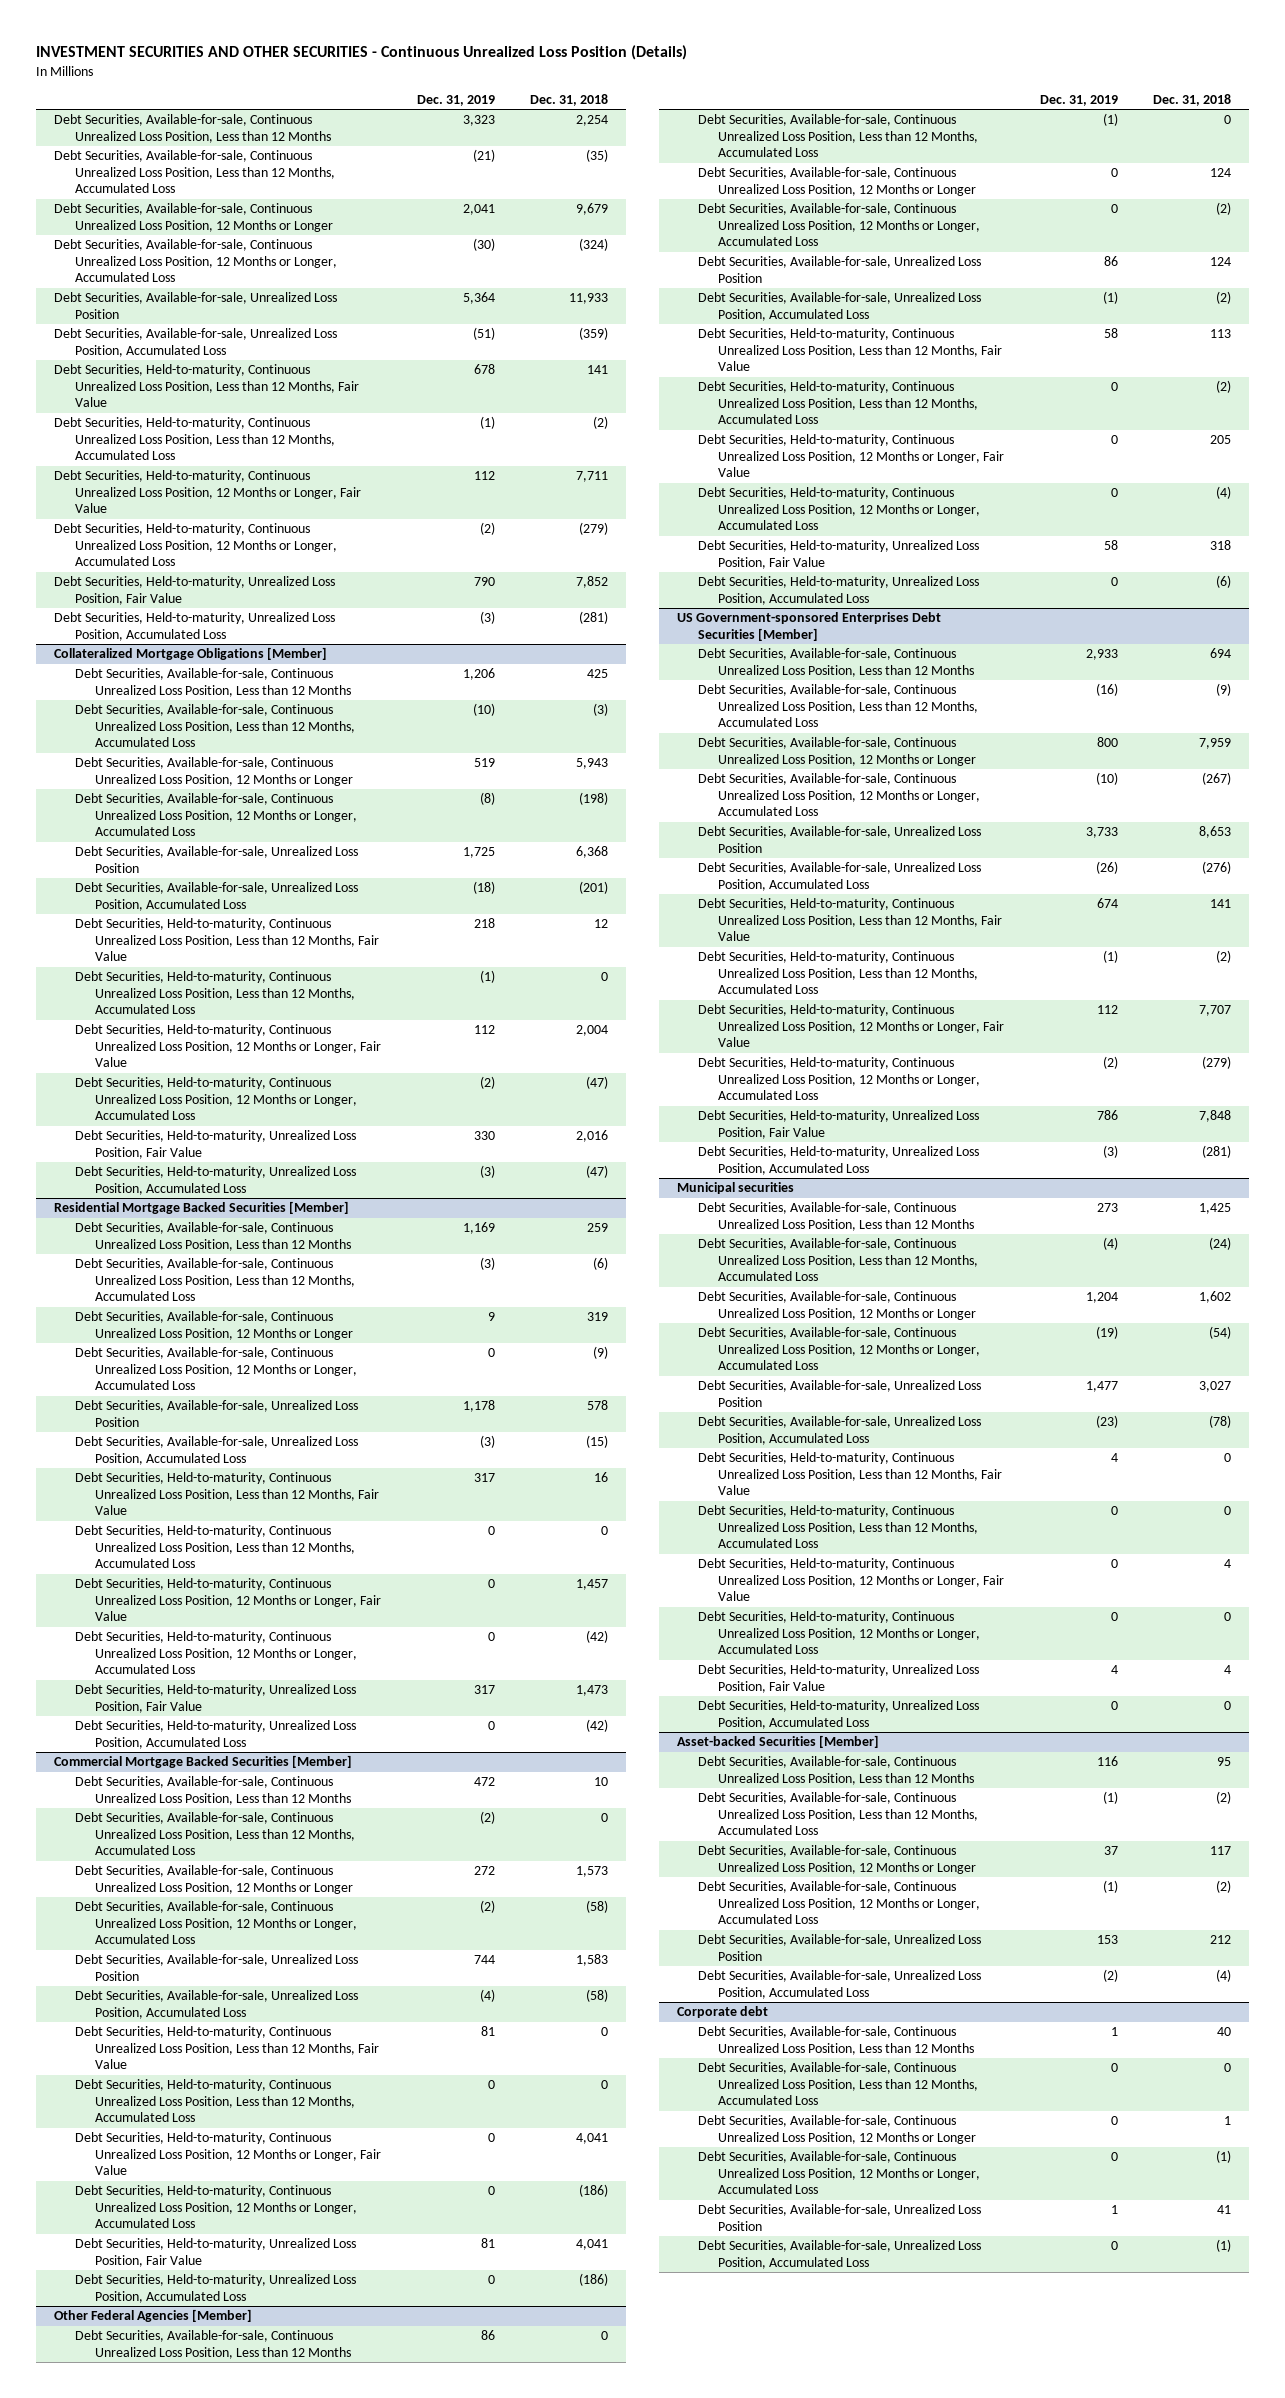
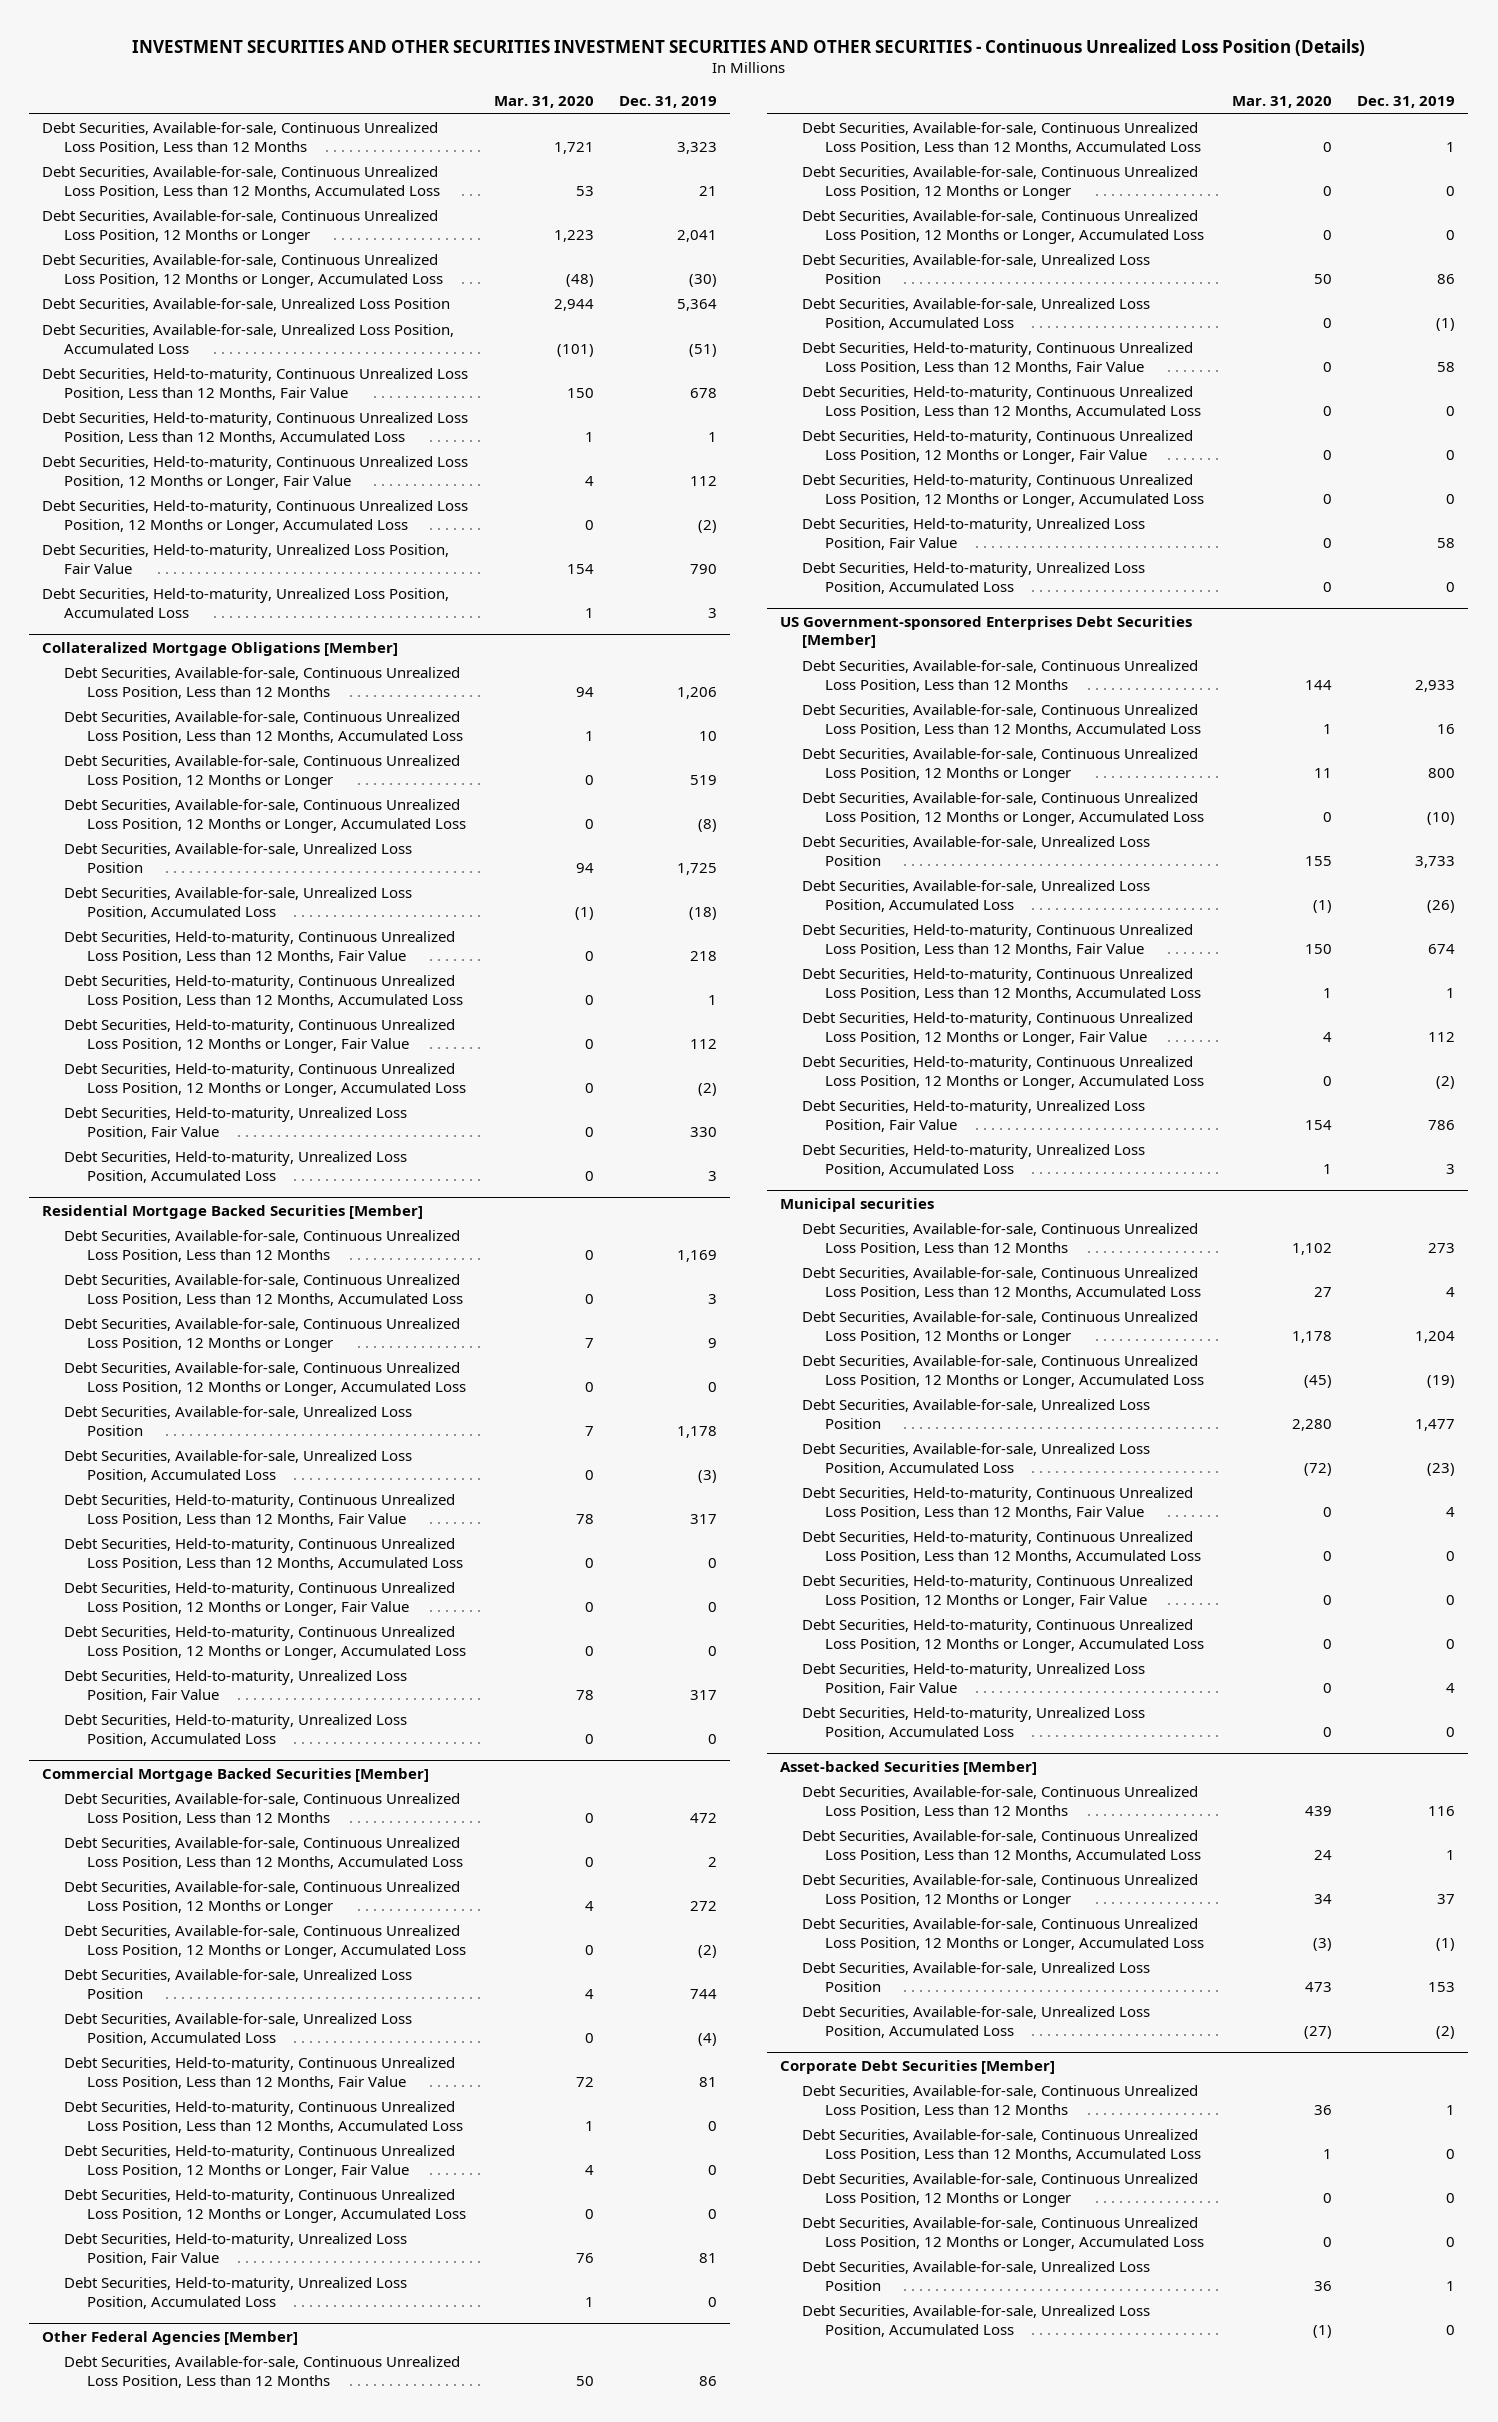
[36,45,688,61] INVESTMENT SECURITIES AND OTHER SECURITIES - Continuous Unrealized Loss Position (Details) -> [131,38,1365,56] INVESTMENT SECURITIES AND OTHER SECURITIES INVESTMENT SECURITIES AND OTHER SECURITIES - Continuous Unrealized Loss Position (Details)
[529,93,608,106] Dec. 31, 2018 -> none
none -> [493,96,594,109] Mar. 31, 2020
[472,149,495,163] (21) -> [699,185,718,196] 21
[479,416,495,430] (1) -> [708,431,718,442] 1
[479,611,495,625] (3) -> [708,607,718,618] 3
[472,703,495,717] (10) -> [699,730,718,741] 10
[479,970,495,984] (1) -> [708,994,718,1005] 1
[479,1165,495,1179] (3) -> [708,1170,718,1181] 3
[479,1257,495,1271] (3) -> [708,1293,718,1304] 3
[479,1811,495,1825] (2) -> [708,1856,718,1867] 2
[1102,113,1118,127] (1) -> [1446,141,1456,152] 1
[1095,683,1118,697] (16) -> [1437,723,1456,734] 16
[1102,950,1118,964] (1) -> [1446,987,1456,998] 1
[1102,1145,1118,1159] (3) -> [1446,1163,1456,1174] 3
[1102,1237,1118,1251] (4) -> [1446,1286,1456,1297] 4
[1102,1791,1118,1805] (1) -> [1446,1849,1456,1860] 1
[677,2006,769,2019] Corporate debt -> [780,2059,1056,2074] Corporate Debt Securities [Member]

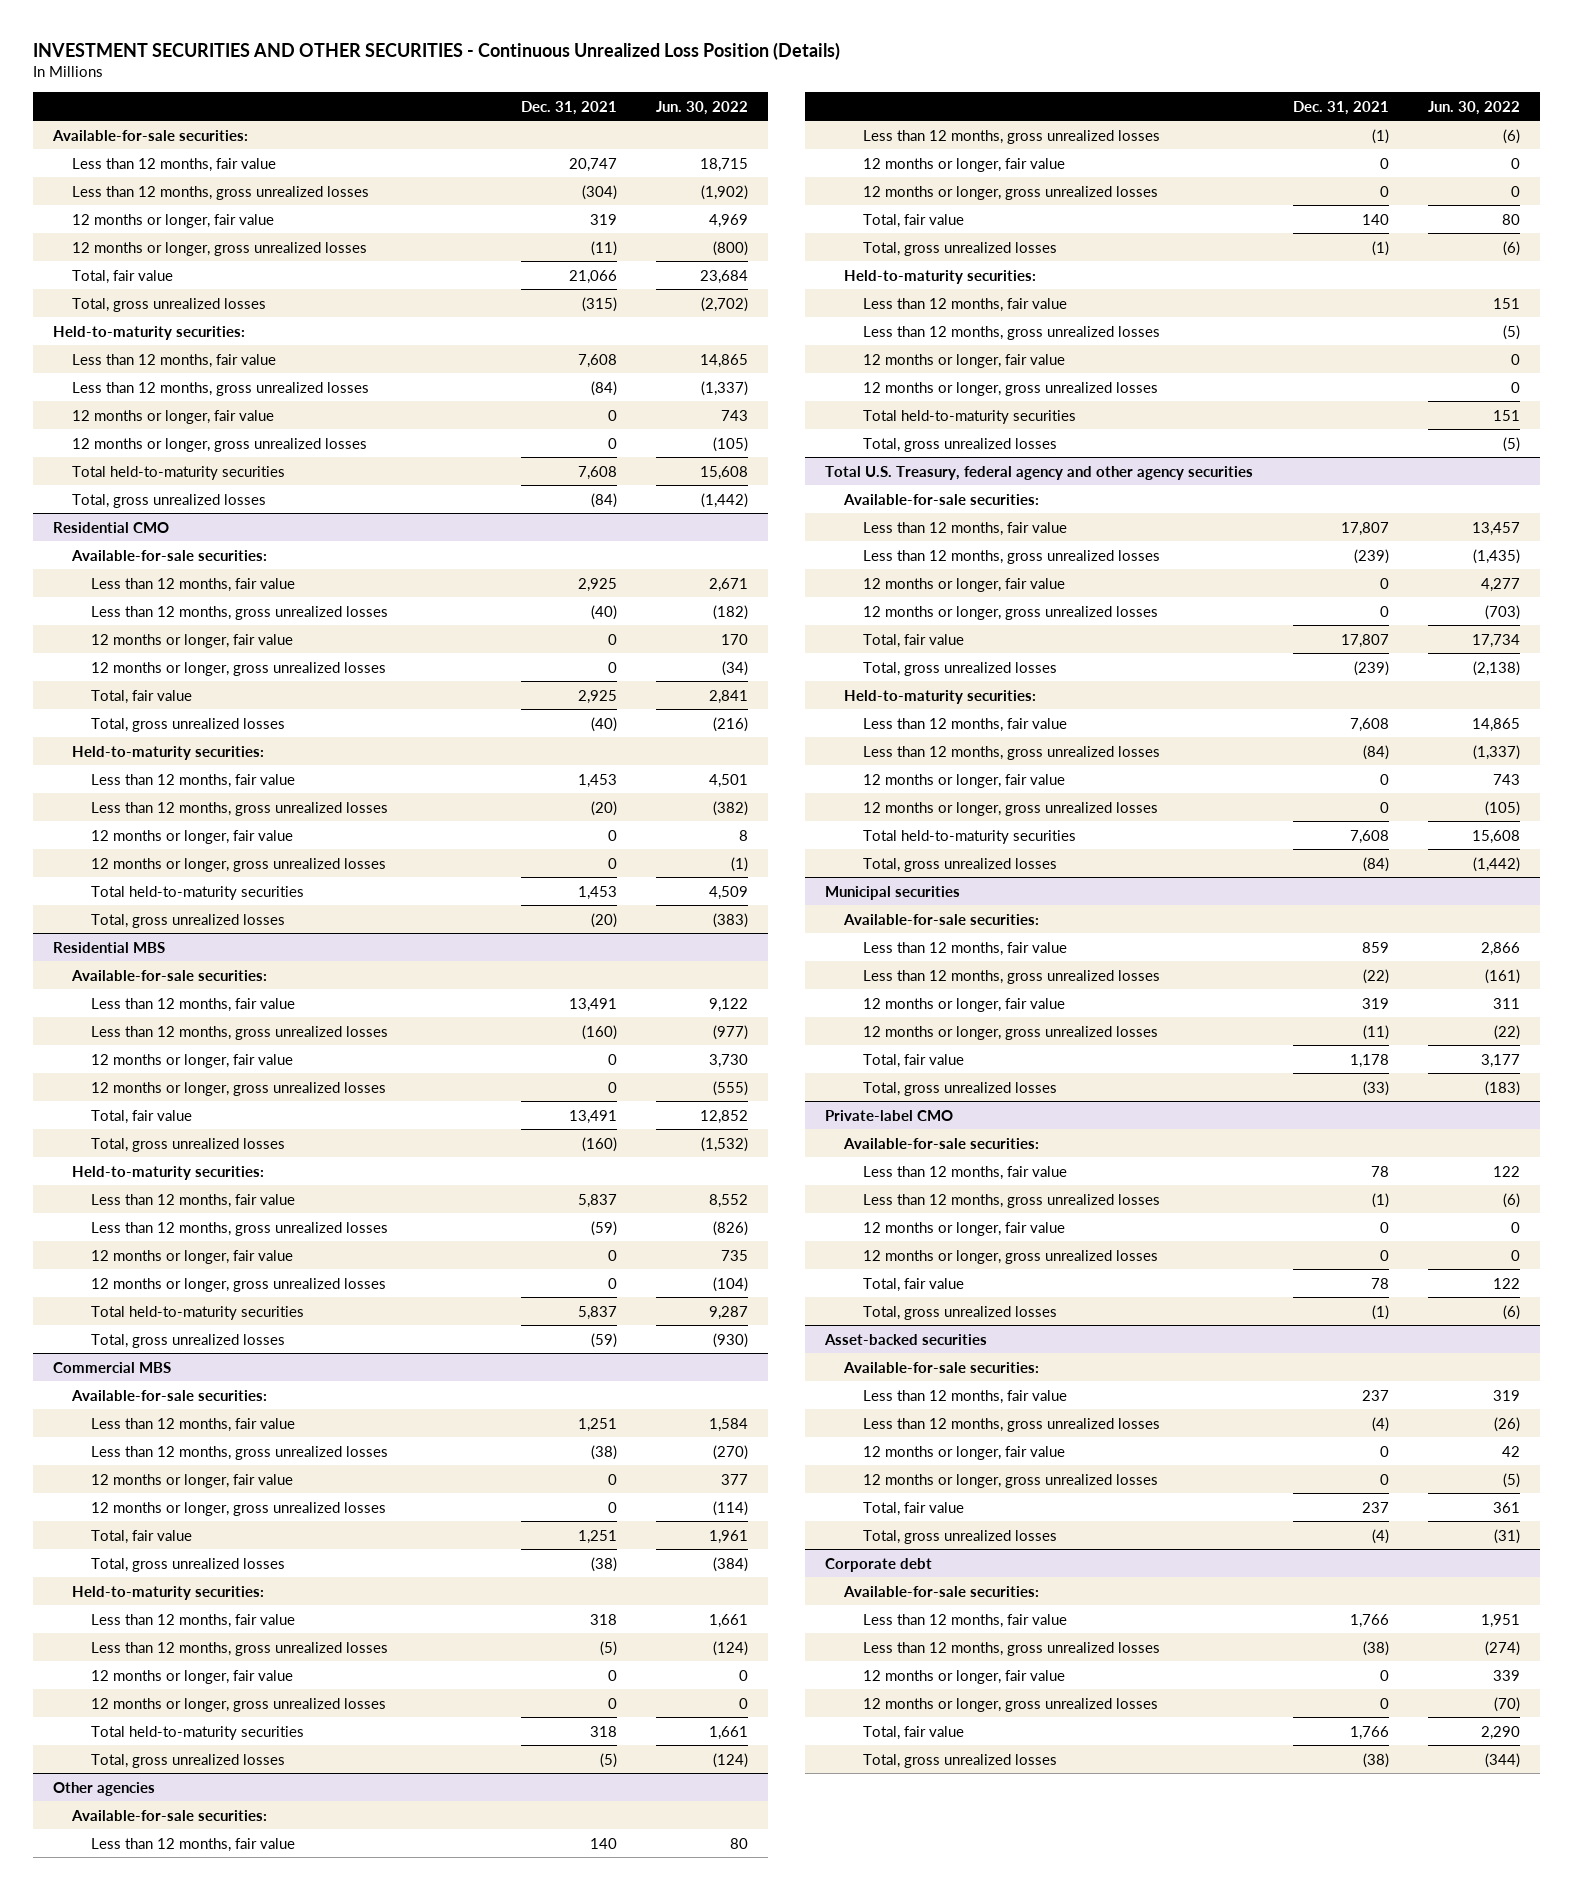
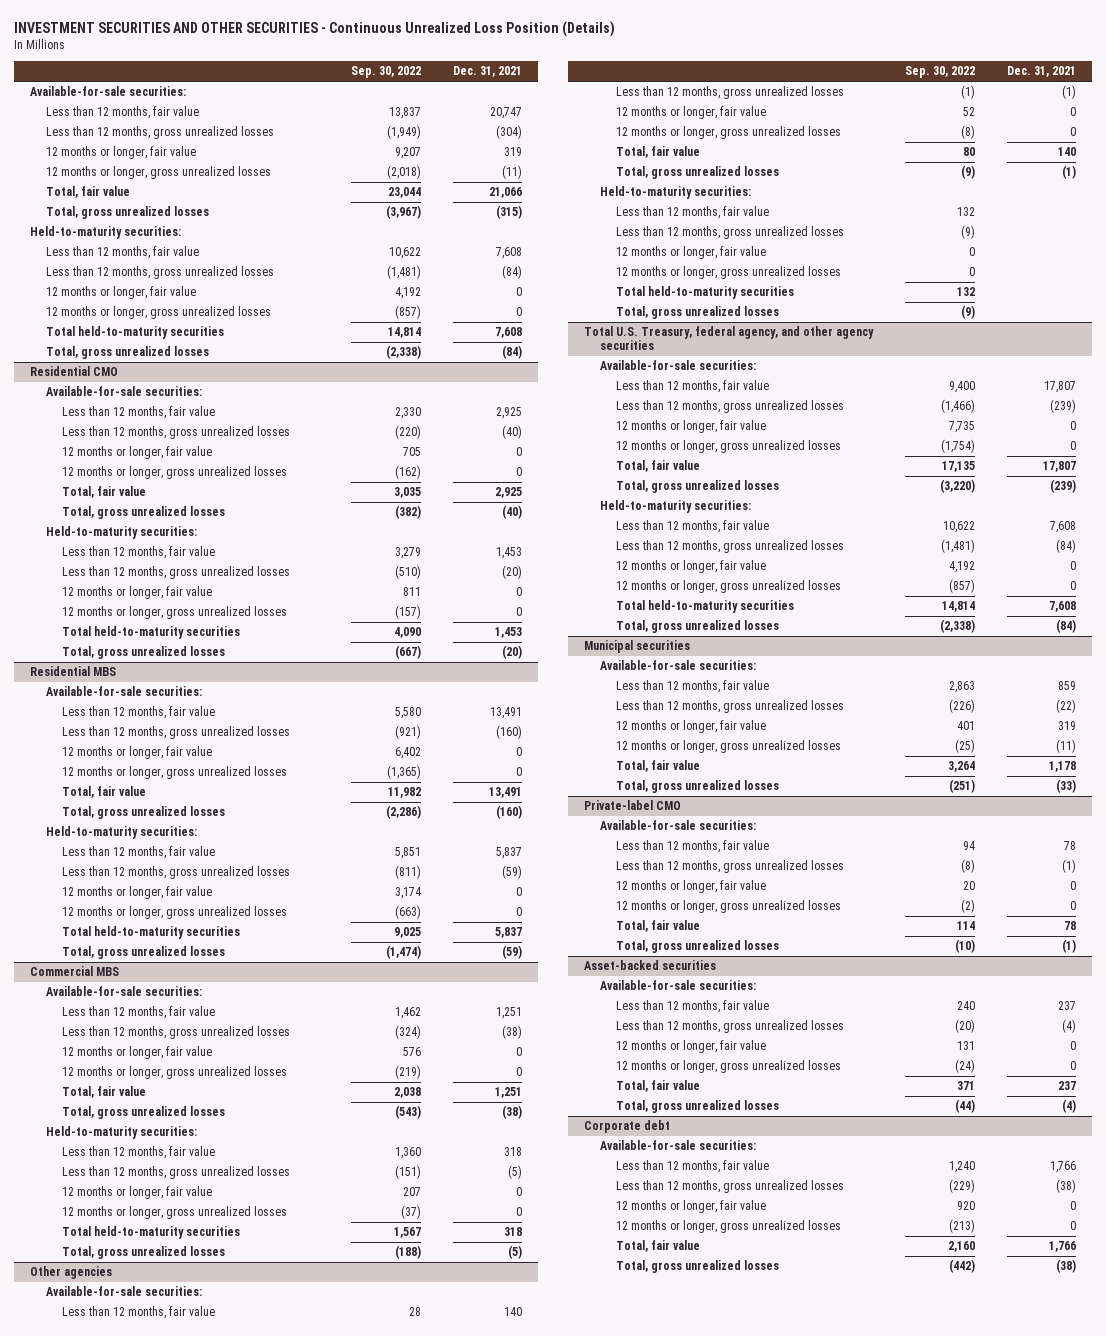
[656,100,749,115] Jun. 30, 2022 -> none
none -> [351,66,422,79] Sep. 30, 2022
[825,465,1254,480] Total U.S. Treasury, federal agency and other agency securities -> [583,326,874,351] Total U.S. Treasury, federal agency, and other agency securities

